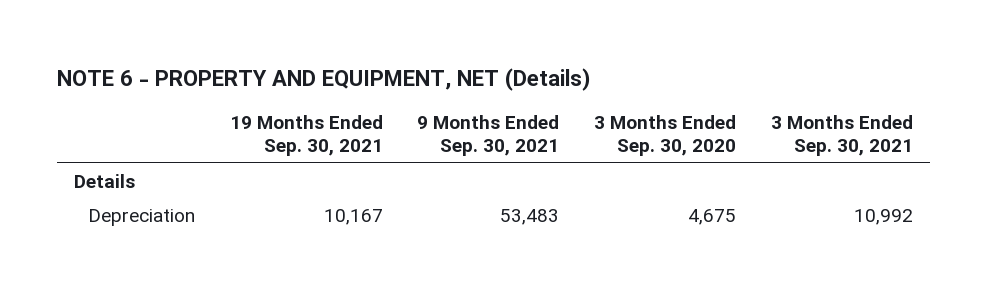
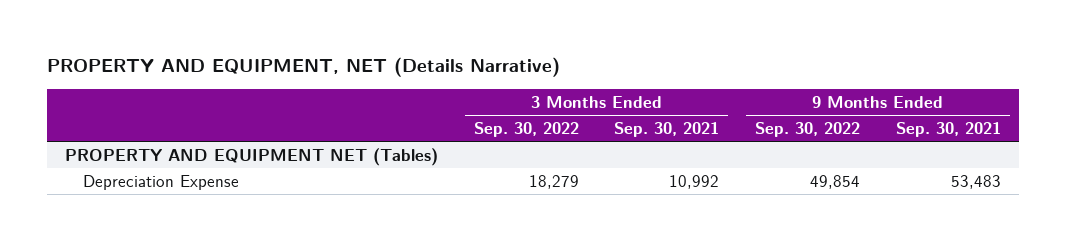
[56,68,591,92] NOTE 6 - PROPERTY AND EQUIPMENT, NET (Details) -> [46,57,560,78] PROPERTY AND EQUIPMENT, NET (Details Narrative)
[229,115,383,157] 19 Months Ended Sep. 30, 2021 -> none
[594,115,737,157] 3 Months Ended Sep. 30, 2020 -> none
none -> [473,121,579,137] Sep. 30, 2022
none -> [755,121,861,137] Sep. 30, 2022
[74,173,136,188] Details -> none
none -> [64,147,438,166] PROPERTY AND EQUIPMENT NET (Tables)
[87,208,195,226] Depreciation -> [82,174,239,190] Depreciation Expense

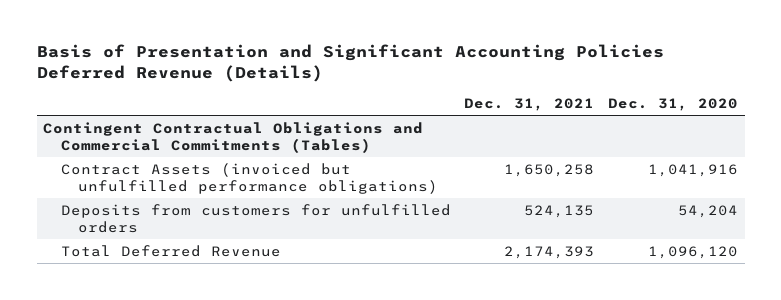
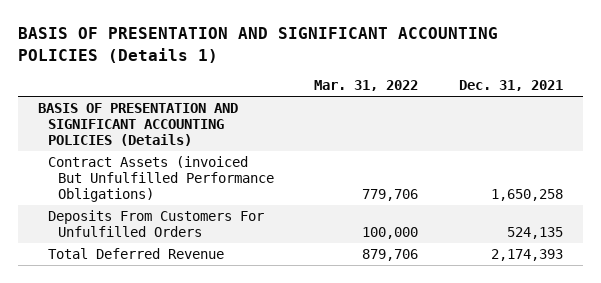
[36,44,664,82] Basis of Presentation and Significant Accounting Policies Deferred Revenue (Details) -> [18,27,499,63] BASIS OF PRESENTATION AND SIGNIFICANT ACCOUNTING POLICIES (Details 1)
[608,97,739,111] Dec. 31, 2020 -> none
none -> [314,80,419,92] Mar. 31, 2022
[43,121,424,153] Contingent Contractual Obligations and Commercial Commitments (Tables) -> [38,102,239,146] BASIS OF PRESENTATION AND SIGNIFICANT ACCOUNTING POLICIES (Details)
[60,162,438,194] Contract Assets (invoiced but unfulfilled performance obligations) -> [48,155,274,202] Contract Assets (invoiced But Unfulfilled Performance Obligations)
[60,203,451,233] Deposits from customers for unfulfilled orders -> [48,209,265,237] Deposits From Customers For Unfulfilled Orders

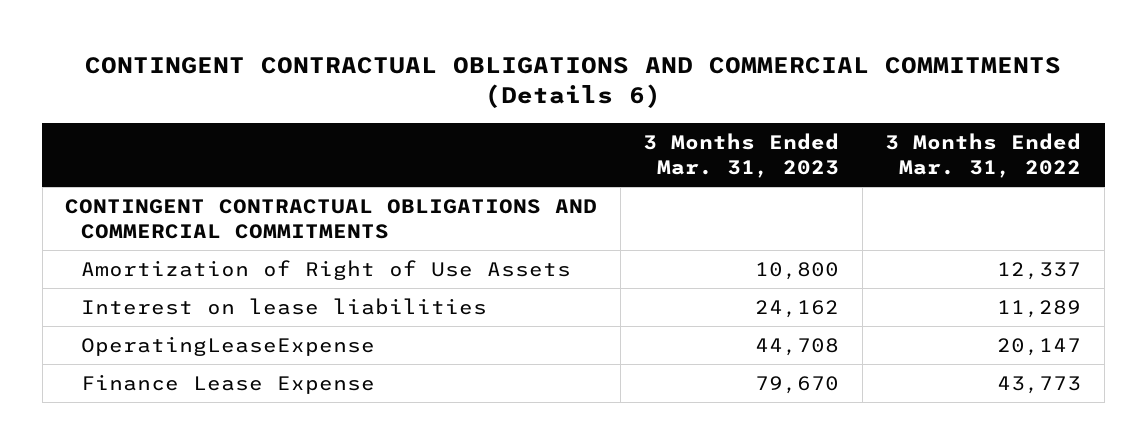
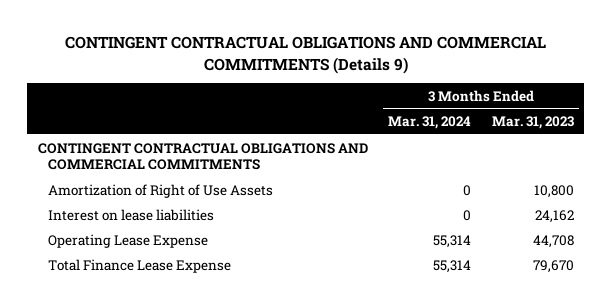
[85,56,1062,109] CONTINGENT CONTRACTUAL OBLIGATIONS AND COMMERCIAL COMMITMENTS (Details 6) -> [64,36,546,74] CONTINGENT CONTRACTUAL OBLIGATIONS AND COMMERCIAL COMMITMENTS (Details 9)
[885,132,1082,179] 3 Months Ended Mar. 31, 2022 -> none
none -> [388,116,472,130] Mar. 31, 2024
[81,335,376,356] OperatingLeaseExpense -> [48,233,209,248] Operating Lease Expense
[81,373,376,394] Finance Lease Expense -> [48,258,232,273] Total Finance Lease Expense

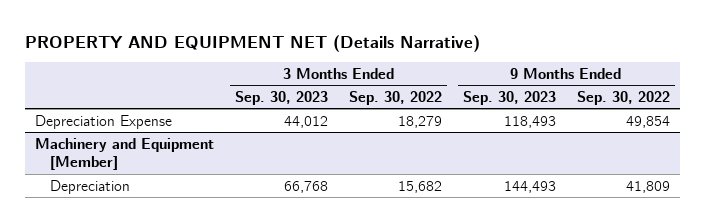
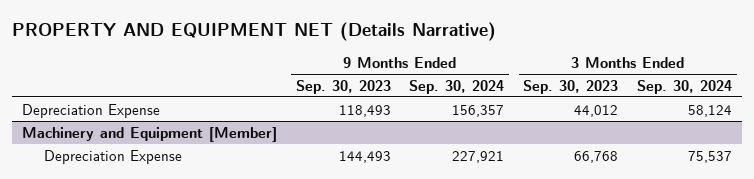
[349,90,443,105] Sep. 30, 2022 -> none
[576,90,670,105] Sep. 30, 2022 -> none
none -> [409,79,505,94] Sep. 30, 2024
none -> [637,79,733,94] Sep. 30, 2024
[50,179,131,194] Depreciation -> [44,149,183,164] Depreciation Expense

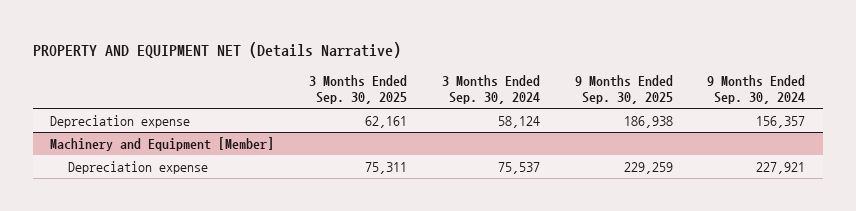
[295,79,391,94] Sep. 30, 2023 -> none
[523,79,619,94] Sep. 30, 2023 -> none
none -> [309,74,408,105] 3 Months Ended Sep. 30, 2025
none -> [574,74,673,105] 9 Months Ended Sep. 30, 2025
[21,103,160,118] Depreciation Expense -> [50,114,191,128] Depreciation expense
[44,149,183,164] Depreciation Expense -> [67,160,208,174] Depreciation expense

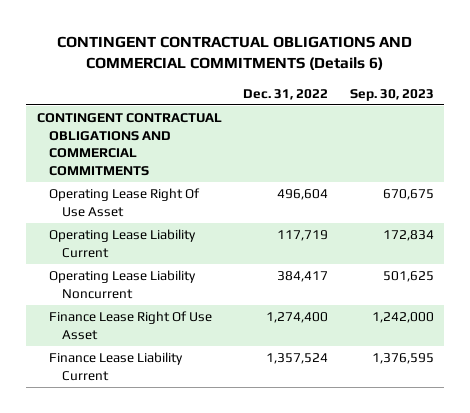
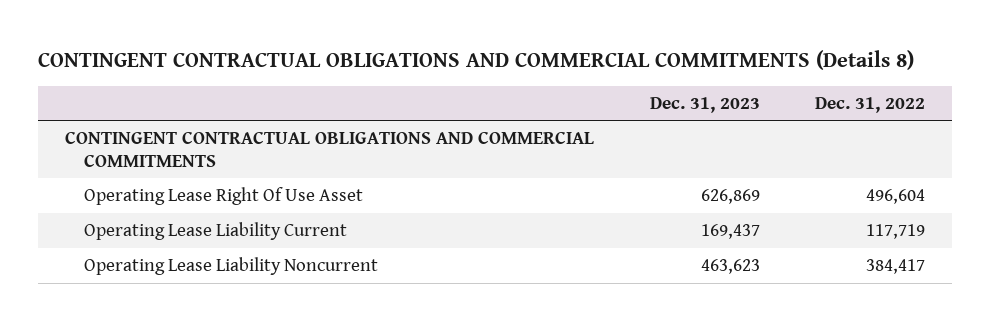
[57,35,413,70] CONTINGENT CONTRACTUAL OBLIGATIONS AND COMMERCIAL COMMITMENTS (Details 6) -> [37,49,914,70] CONTINGENT CONTRACTUAL OBLIGATIONS AND COMMERCIAL COMMITMENTS (Details 8)
[349,88,434,101] Sep. 30, 2023 -> none
none -> [649,96,760,113] Dec. 31, 2023
[49,311,213,340] Finance Lease Right Of Use Asset -> none
[49,352,184,381] Finance Lease Liability Current -> none

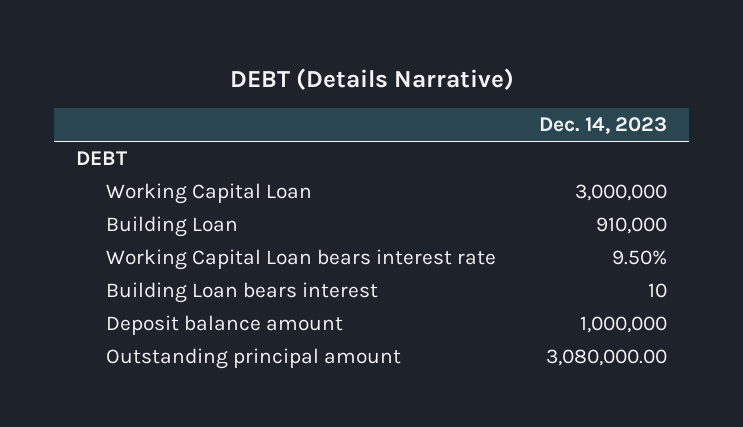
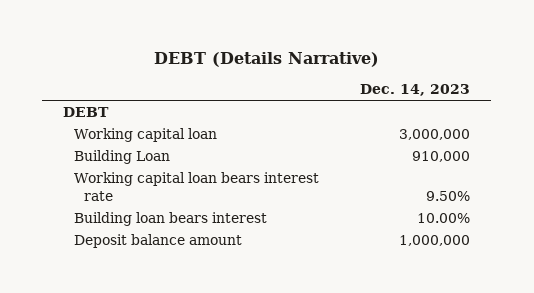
[105,183,312,205] Working Capital Loan -> [73,128,217,143] Working capital loan
[105,249,496,271] Working Capital Loan bears interest rate -> [73,172,319,201] Working capital loan bears interest rate
[105,282,378,304] Building Loan bears interest -> [73,212,267,227] Building loan bears interest
[648,283,668,299] 10 -> [417,213,471,224] 10.00%
[105,348,401,370] Outstanding principal amount -> none

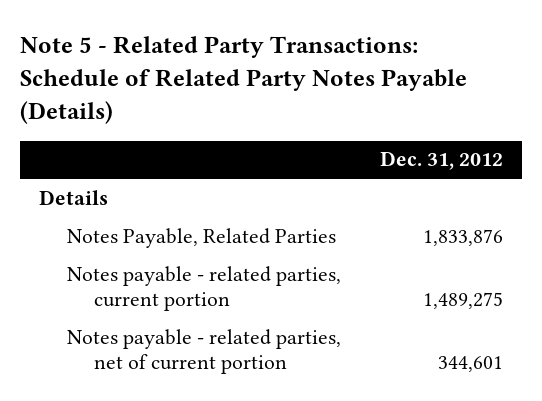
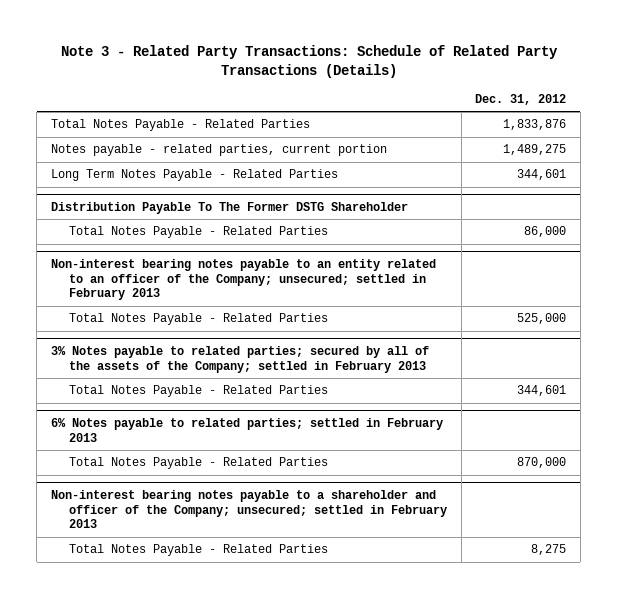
[19,35,467,125] Note 5 - Related Party Transactions: Schedule of Related Party Notes Payable (Details) -> [60,44,558,78] Note 3 - Related Party Transactions: Schedule of Related Party Transactions (Details)
[39,189,109,205] Details -> none
[66,227,336,248] Notes Payable, Related Parties -> [50,119,310,132] Total Notes Payable - Related Parties
[66,328,341,375] Notes payable - related parties, net of current portion -> [50,169,338,182] Long Term Notes Payable - Related Parties
none -> [50,201,408,214] Distribution Payable To The Former DSTG Shareholder
none -> [68,226,328,239] Total Notes Payable - Related Parties
none -> [50,258,436,301] Non-interest bearing notes payable to an entity related to an officer of the Company; unsecured; settled in February 2013
none -> [68,313,328,326] Total Notes Payable - Related Parties
none -> [50,345,429,373] 3% Notes payable to related parties; secured by all of the assets of the Company; settled in February 2013
none -> [68,385,328,398] Total Notes Payable - Related Parties
none -> [50,417,443,442] 6% Notes payable to related parties; settled in February 2013
none -> [68,457,328,470] Total Notes Payable - Related Parties
none -> [50,489,447,529] Non-interest bearing notes payable to a shareholder and officer of the Company; unsecured; settled in February 2013
none -> [68,544,328,557] Total Notes Payable - Related Parties

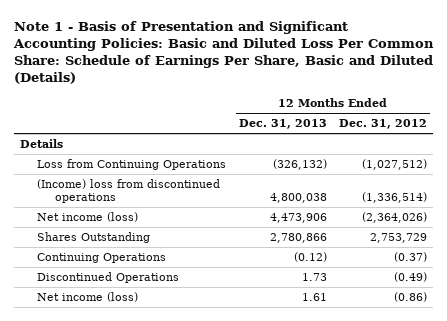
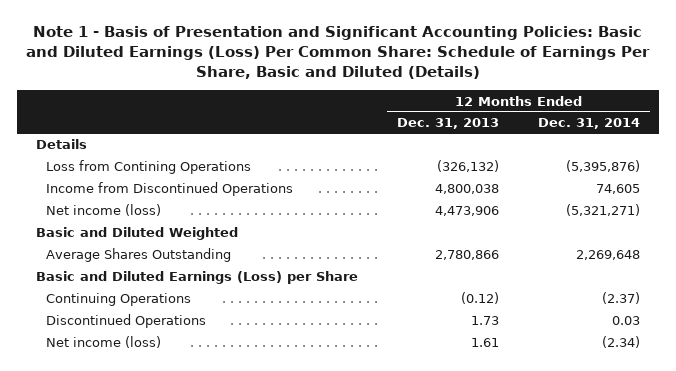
[12,20,434,85] Note 1 - Basis of Presentation and Significant Accounting Policies: Basic and Diluted Loss Per Common Share: Schedule of Earnings Per Share, Basic and Diluted (Details) -> [26,26,651,80] Note 1 - Basis of Presentation and Significant Accounting Policies: Basic and Diluted Earnings (Loss) Per Common Share: Schedule of Earnings Per Share, Basic and Diluted (Details)
[339,119,428,130] Dec. 31, 2012 -> none
none -> [537,118,640,130] Dec. 31, 2014
[37,158,227,170] Loss from Continuing Operations -> [45,160,251,175] Loss from Contining Operations
[37,178,221,204] (Income) loss from discontinued operations -> [45,182,293,197] Income from Discontinued Operations
none -> [36,227,239,241] Basic and Diluted Weighted
[37,231,151,243] Shares Outstanding -> [45,248,231,263] Average Shares Outstanding
none -> [36,271,359,285] Basic and Diluted Earnings (Loss) per Share

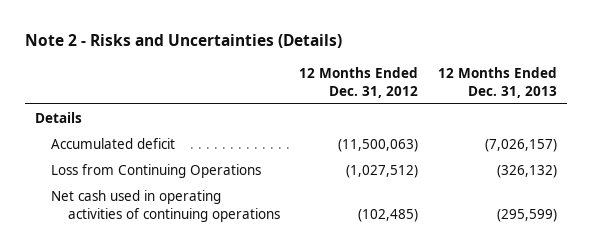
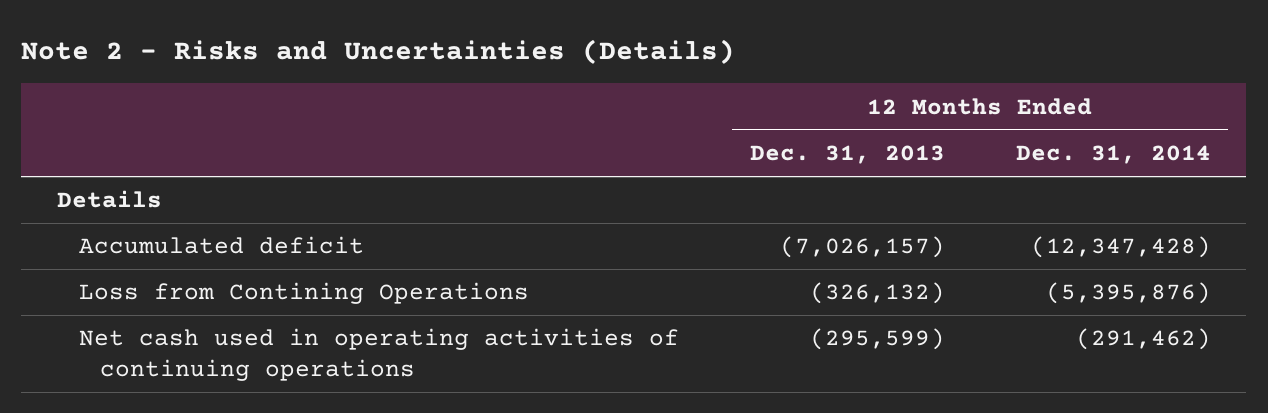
[299,66,419,98] 12 Months Ended Dec. 31, 2012 -> none
none -> [1015,145,1211,165] Dec. 31, 2014
[51,164,262,179] Loss from Continuing Operations -> [78,282,529,305] Loss from Contining Operations

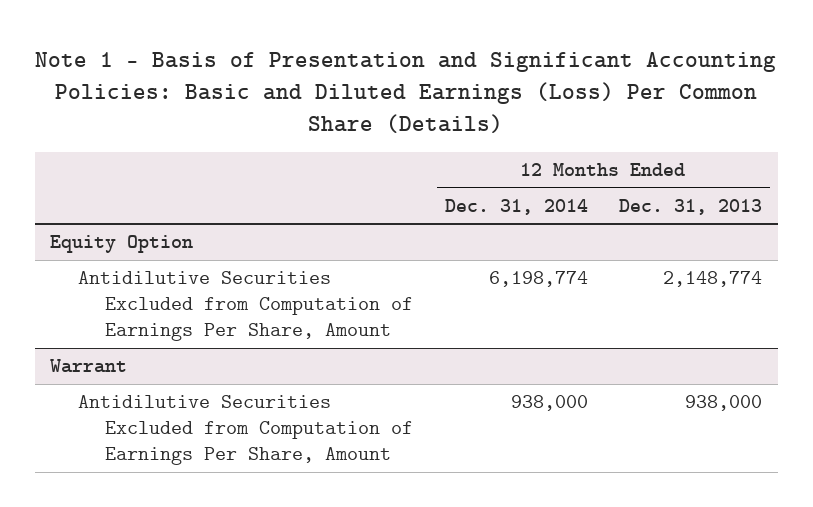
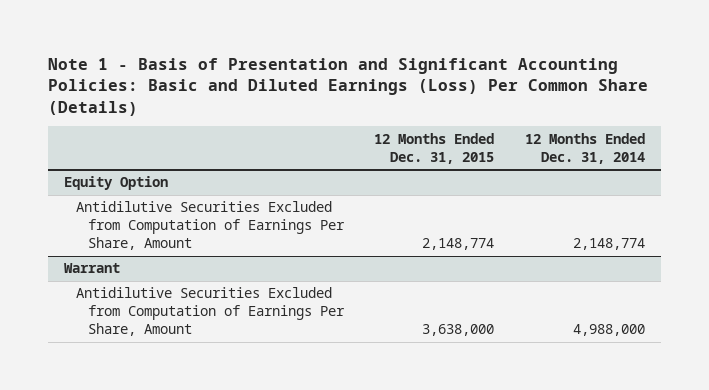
[619,198,763,215] Dec. 31, 2013 -> none
none -> [374,132,495,164] 12 Months Ended Dec. 31, 2015
[488,271,588,288] 6,198,774 -> [573,238,646,251] 2,148,774
[510,395,588,412] 938,000 -> [573,324,646,337] 4,988,000

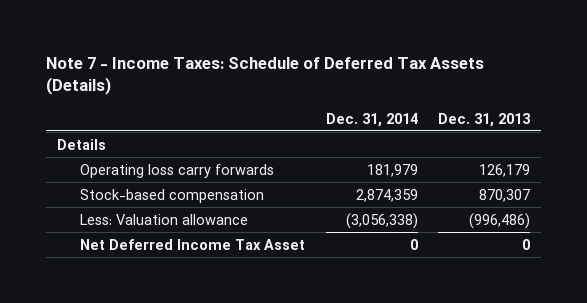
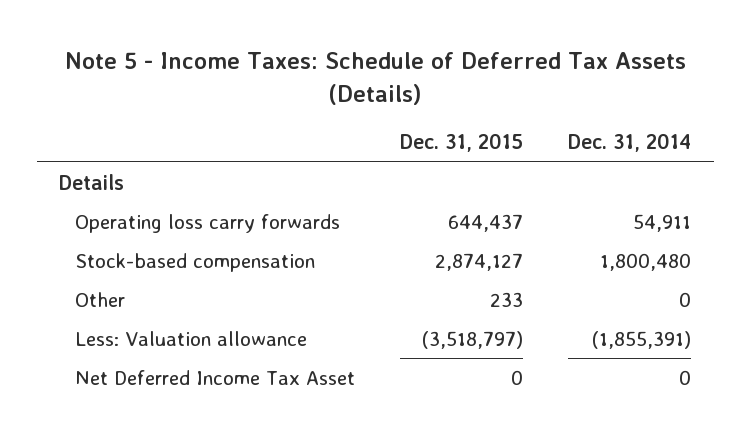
[46,56,485,96] Note 7 - Income Taxes: Schedule of Deferred Tax Assets (Details) -> [65,52,687,105] Note 5 - Income Taxes: Schedule of Deferred Tax Assets (Details)
[438,112,531,127] Dec. 31, 2013 -> none
none -> [400,133,524,153] Dec. 31, 2015
[366,163,418,177] 181,979 -> [633,213,692,232] 54,911
[355,188,418,202] 2,874,359 -> [600,252,692,271] 1,800,480
none -> [74,291,125,307] Other
[345,212,418,229] (3,056,338) -> [592,330,692,349] (1,855,391)

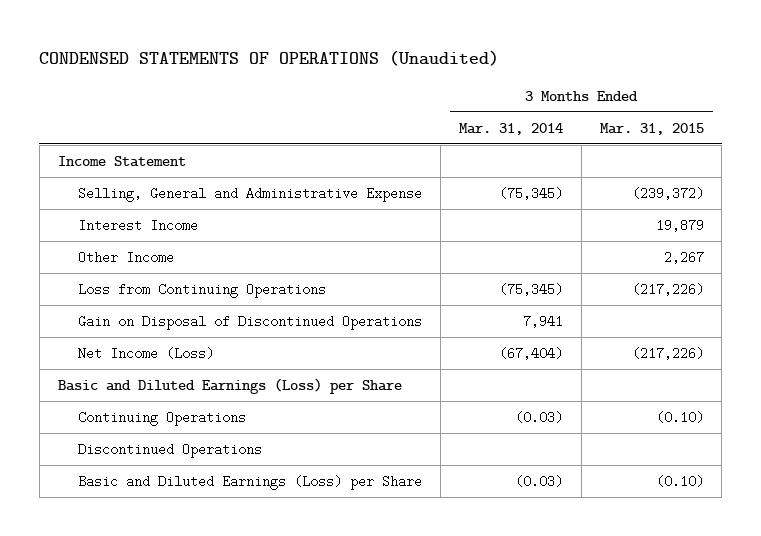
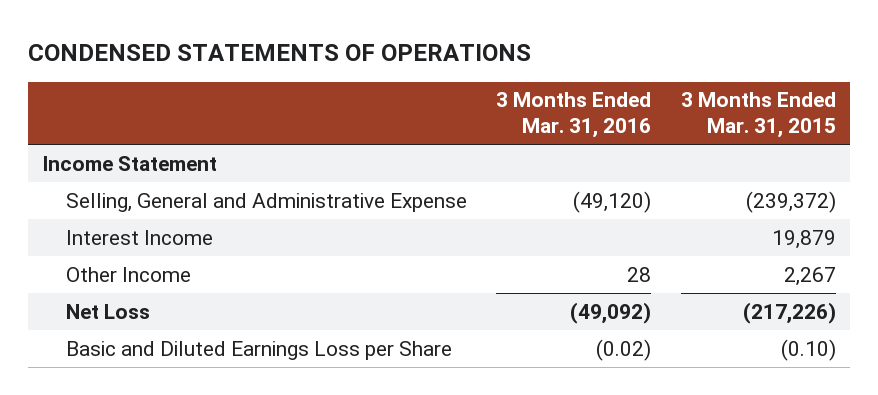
[39,50,500,67] CONDENSED STATEMENTS OF OPERATIONS (Unaudited) -> [27,43,531,61] CONDENSED STATEMENTS OF OPERATIONS
[458,122,563,135] Mar. 31, 2014 -> none
none -> [496,92,652,139] 3 Months Ended Mar. 31, 2016
[78,282,327,298] Loss from Continuing Operations -> none
[78,314,423,330] Gain on Disposal of Discontinued Operations -> none
[57,377,402,394] Basic and Diluted Earnings (Loss) per Share -> none
[78,410,247,426] Continuing Operations -> none
[78,442,263,458] Discontinued Operations -> none
[78,346,215,360] Net Income (Loss) -> [66,303,151,319] Net Loss
[78,474,423,490] Basic and Diluted Earnings (Loss) per Share -> [66,340,453,360] Basic and Diluted Earnings Loss per Share

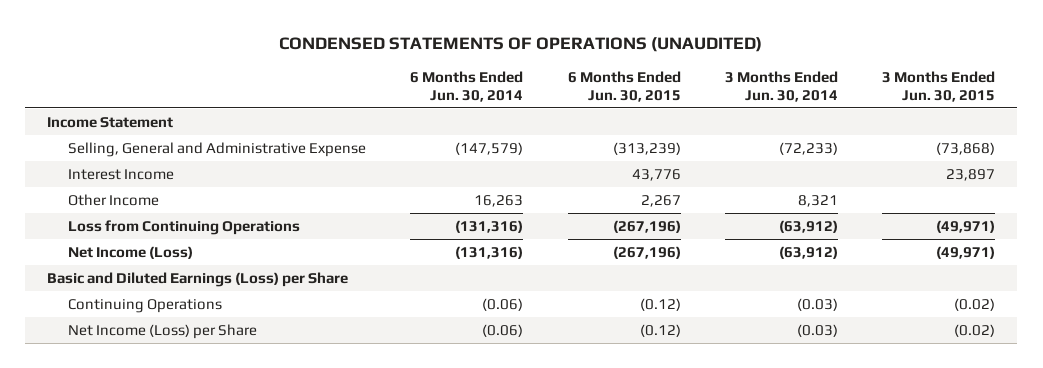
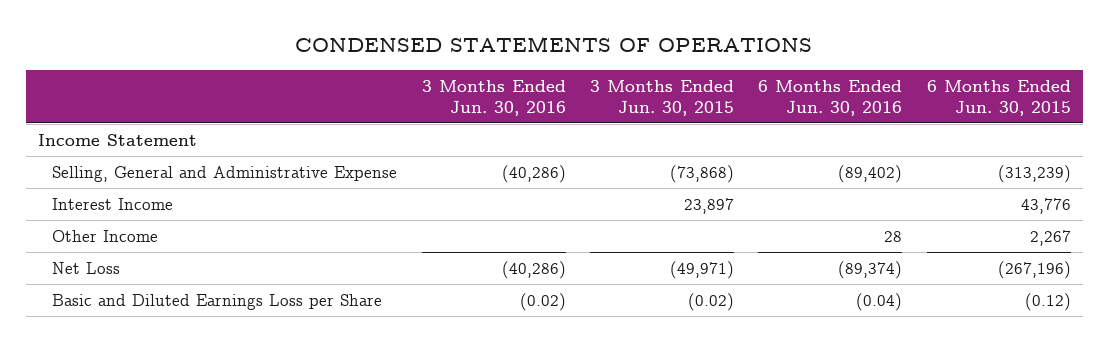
[279,36,763,52] CONDENSED STATEMENTS OF OPERATIONS (UNAUDITED) -> [295,36,813,53] CONDENSED STATEMENTS OF OPERATIONS
[410,70,524,102] 6 Months Ended Jun. 30, 2014 -> none
[724,70,838,102] 3 Months Ended Jun. 30, 2014 -> none
none -> [421,79,566,116] 3 Months Ended Jun. 30, 2016
none -> [758,79,903,116] 6 Months Ended Jun. 30, 2016
[68,220,301,236] Loss from Continuing Operations -> none
[47,272,349,288] Basic and Diluted Earnings (Loss) per Share -> none
[68,299,223,314] Continuing Operations -> none
[68,246,194,260] Net Income (Loss) -> [52,262,121,275] Net Loss
[68,324,258,340] Net Income (Loss) per Share -> [52,294,383,311] Basic and Diluted Earnings Loss per Share

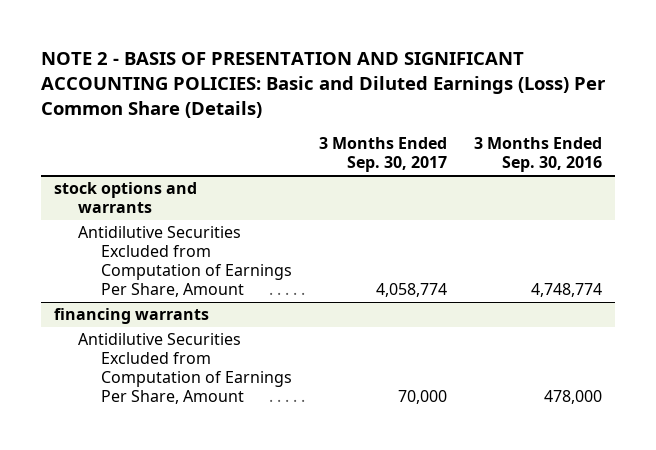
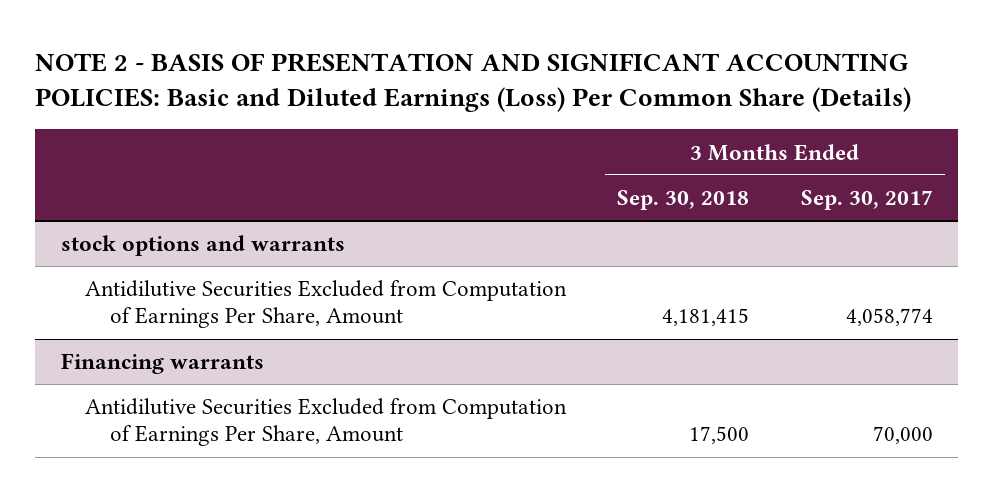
[473,137,602,173] 3 Months Ended Sep. 30, 2016 -> none
none -> [617,189,750,210] Sep. 30, 2018
[54,308,210,325] financing warrants -> [60,353,264,375] Financing warrants

